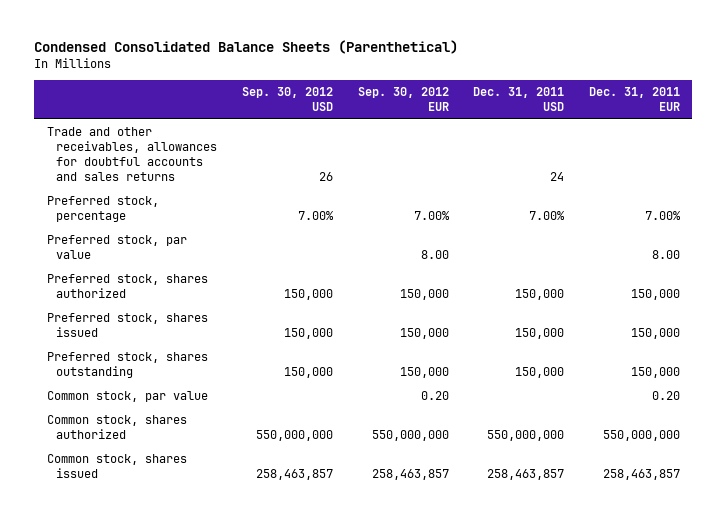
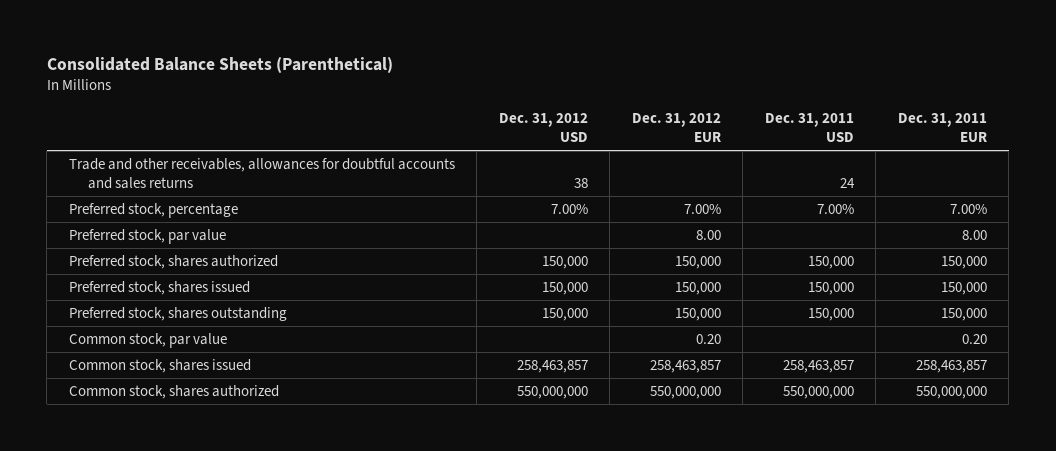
[34,40,459,55] Condensed Consolidated Balance Sheets (Parenthetical) -> [46,57,393,74] Consolidated Balance Sheets (Parenthetical)
[241,86,333,111] Sep. 30, 2012 USD -> none
[357,86,449,111] Sep. 30, 2012 EUR -> none
none -> [498,113,588,143] Dec. 31, 2012 USD
none -> [631,113,721,143] Dec. 31, 2012 EUR
[46,415,187,440] Common stock, shares authorized -> [68,385,279,400] Common stock, shares authorized

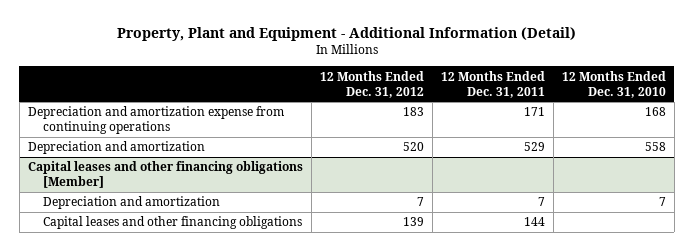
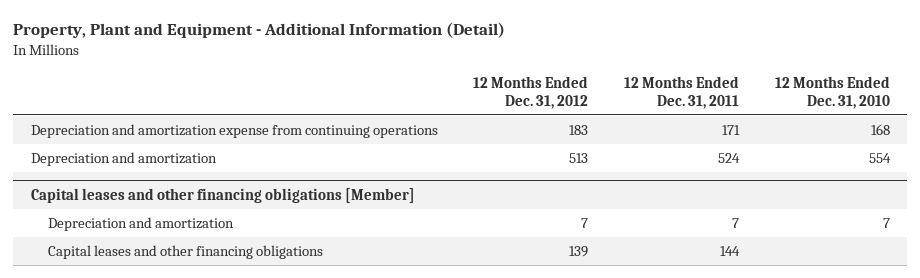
[402,142,424,152] 520 -> [569,152,589,163] 513
[523,142,545,152] 529 -> [718,152,741,163] 524
[644,142,666,152] 558 -> [868,152,891,163] 554

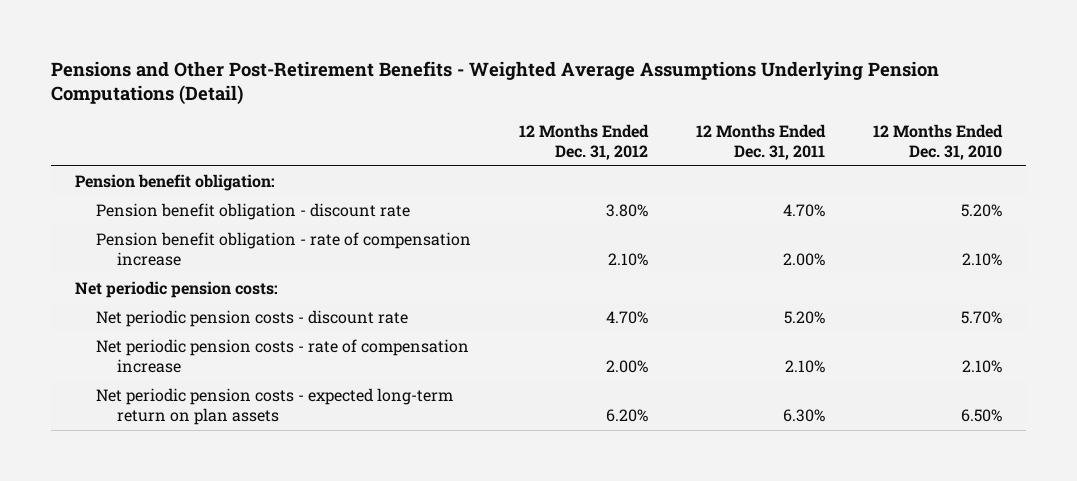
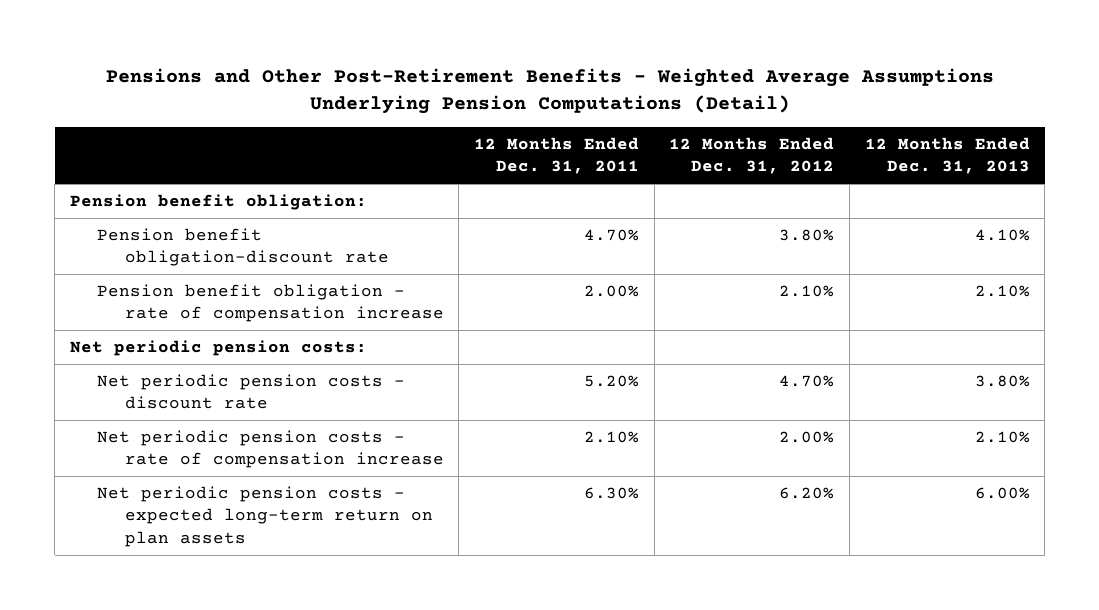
[872,123,1003,160] 12 Months Ended Dec. 31, 2010 -> none
none -> [864,136,1030,175] 12 Months Ended Dec. 31, 2013
[96,203,411,221] Pension benefit obligation - discount rate -> [97,228,389,267] Pension benefit obligation-discount rate

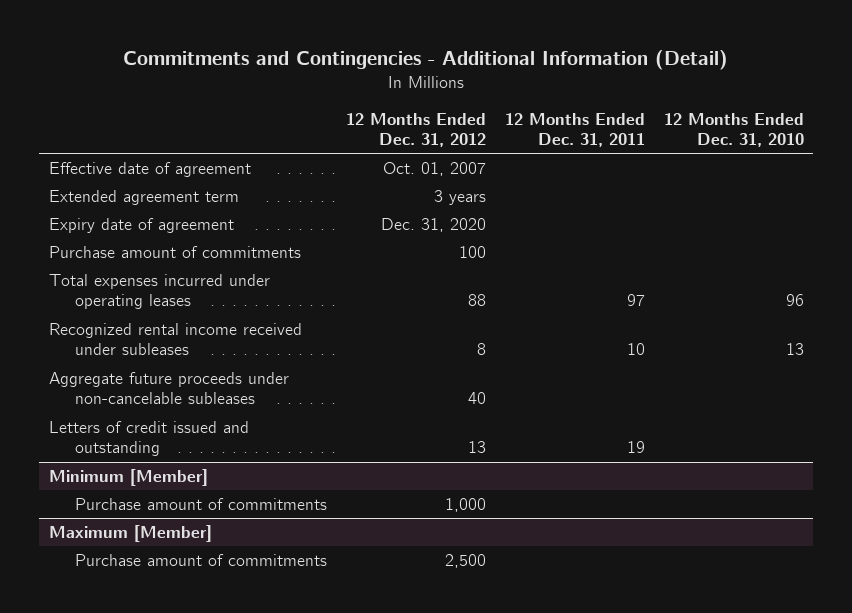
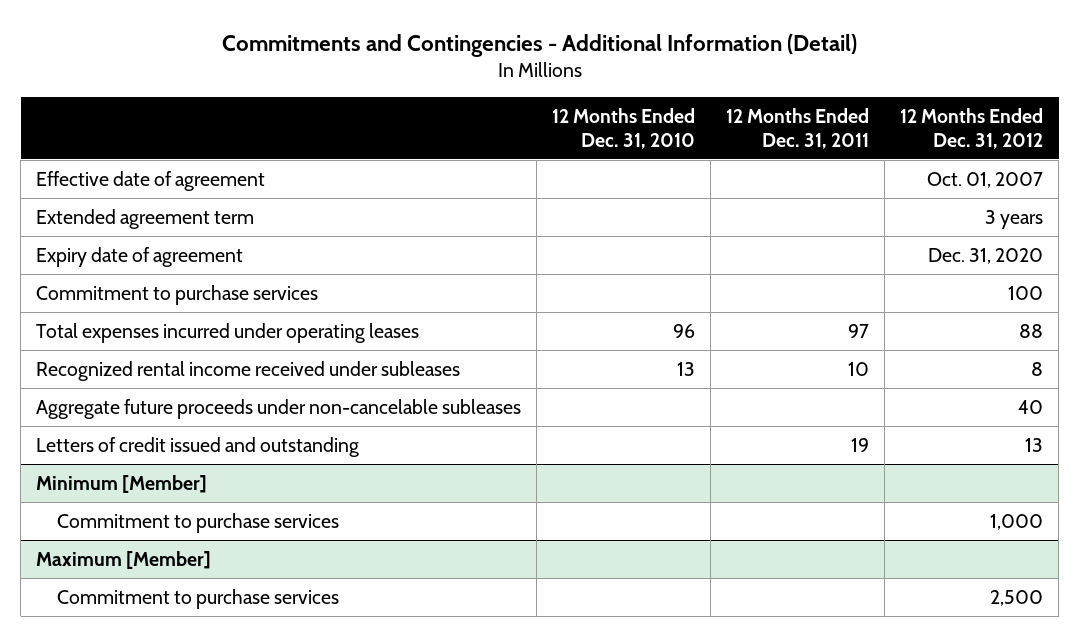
[48,245,301,258] Purchase amount of commitments -> [36,284,319,305] Commitment to purchase services
[74,497,327,510] Purchase amount of commitments -> [57,512,340,533] Commitment to purchase services
[74,553,327,566] Purchase amount of commitments -> [57,588,340,609] Commitment to purchase services

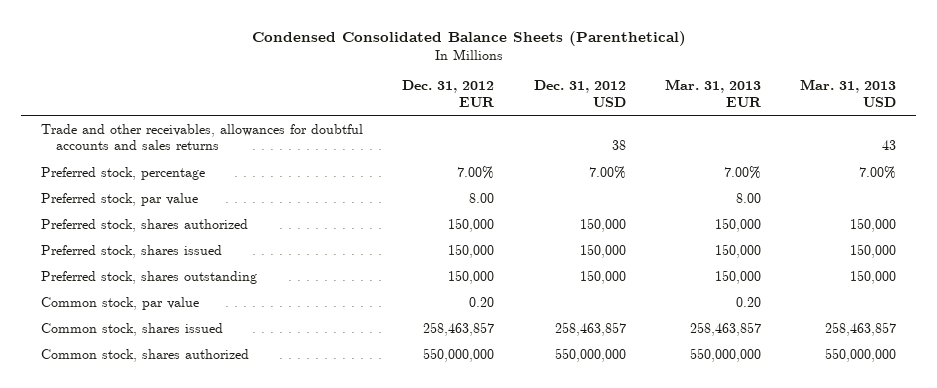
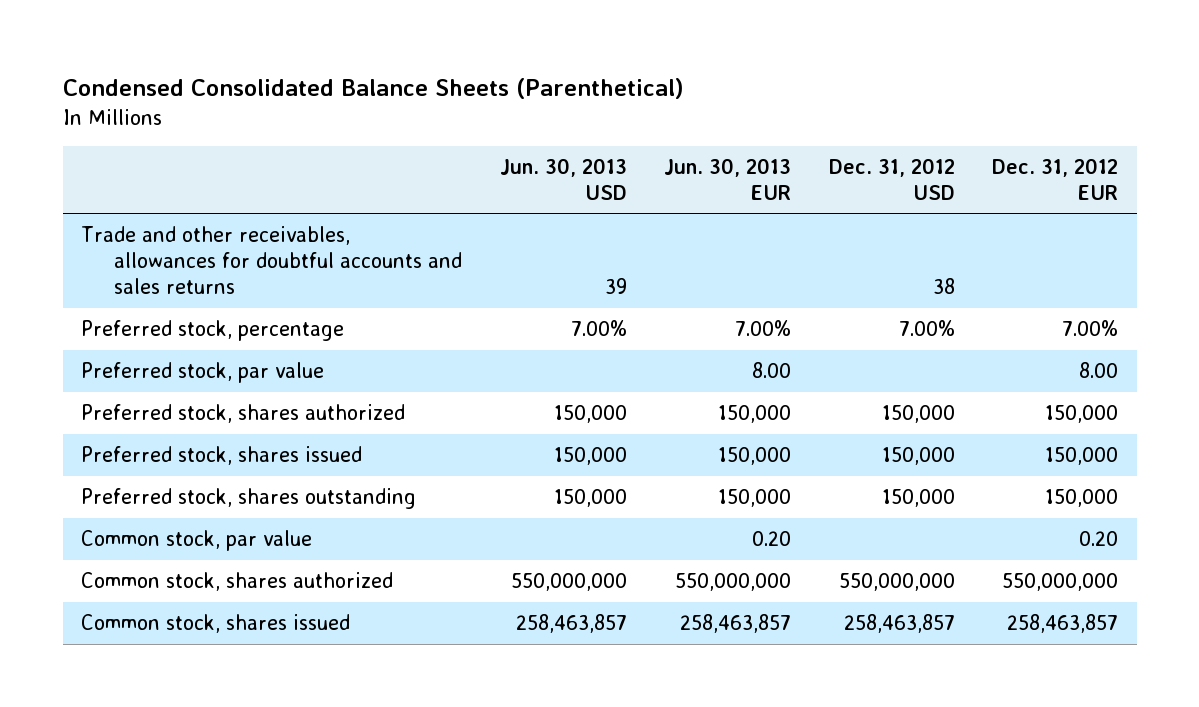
[664,79,762,108] Mar. 31, 2013 EUR -> none
[800,79,897,108] Mar. 31, 2013 USD -> none
none -> [499,157,627,200] Jun. 30, 2013 USD
none -> [664,157,792,200] Jun. 30, 2013 EUR
[40,322,223,336] Common stock, shares issued -> [81,614,351,634] Common stock, shares issued

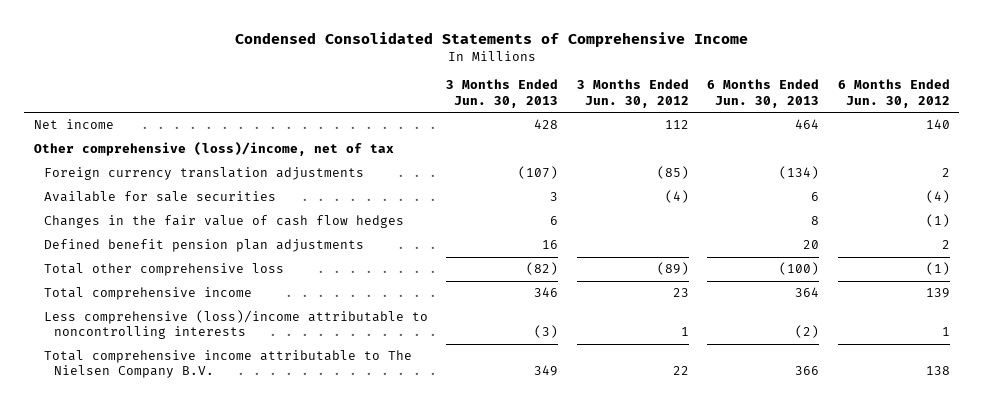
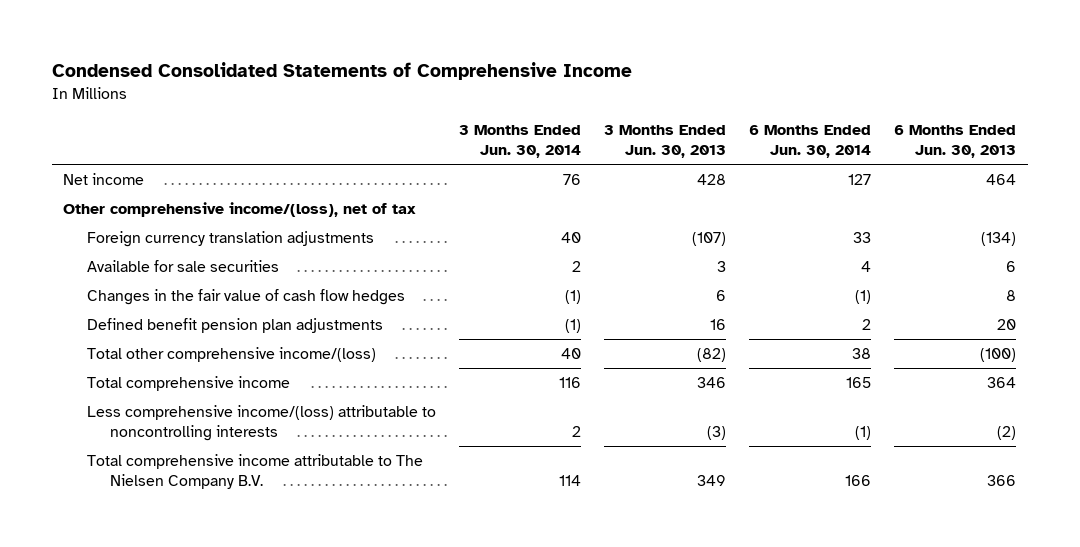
[576,79,689,108] 3 Months Ended Jun. 30, 2012 -> none
[837,79,950,108] 6 Months Ended Jun. 30, 2012 -> none
none -> [458,124,581,159] 3 Months Ended Jun. 30, 2014
none -> [749,124,872,159] 6 Months Ended Jun. 30, 2014
[33,142,394,157] Other comprehensive (loss)/income, net of tax -> [63,201,417,217] Other comprehensive income/(loss), net of tax
[43,263,284,277] Total other comprehensive loss -> [86,346,376,362] Total other comprehensive income/(loss)
[43,310,428,340] Less comprehensive (loss)/income attributable to noncontrolling interests -> [86,404,436,442] Less comprehensive income/(loss) attributable to noncontrolling interests

